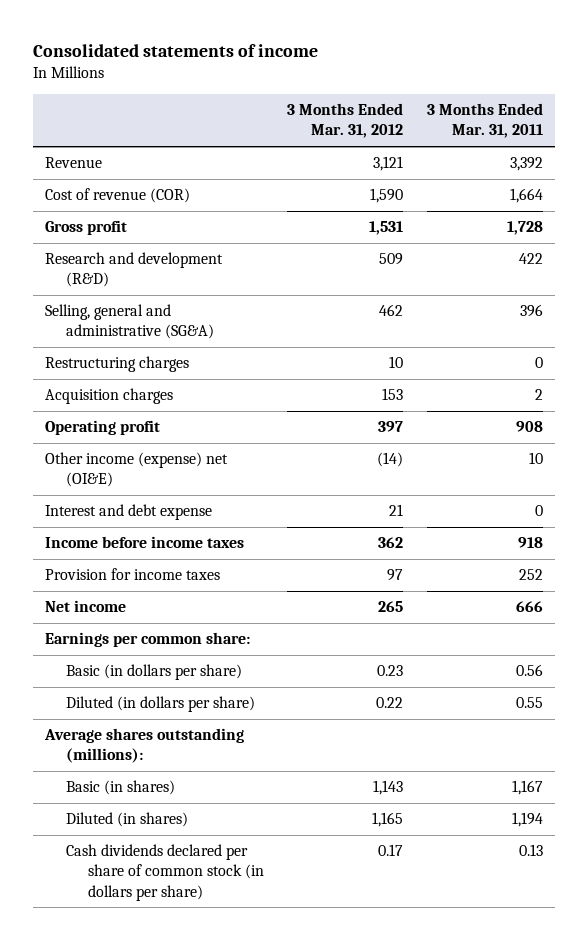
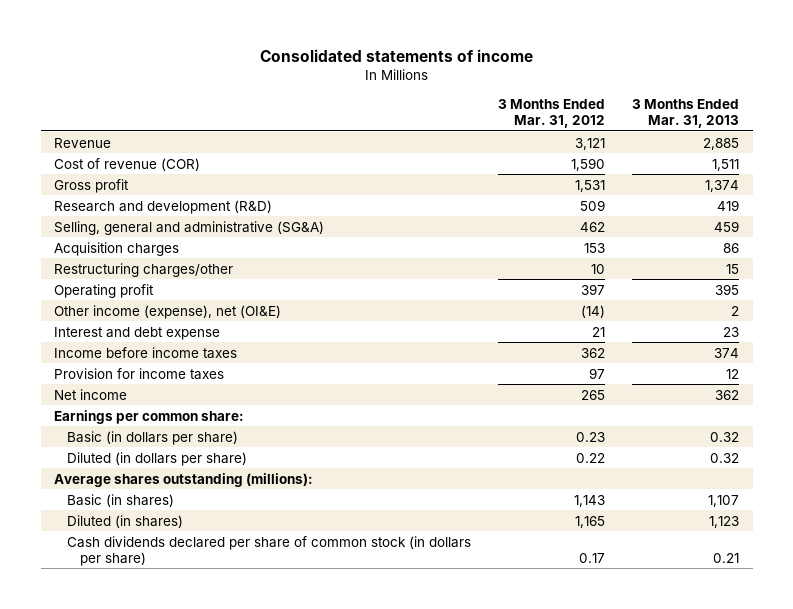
[426,103,543,139] 3 Months Ended Mar. 31, 2011 -> none
none -> [632,98,740,129] 3 Months Ended Mar. 31, 2013
[44,356,189,373] Restructuring charges -> none
none -> [54,262,234,277] Restructuring charges/other
[44,452,228,488] Other income (expense) net (OI&E) -> [54,304,282,319] Other income (expense), net (OI&E)

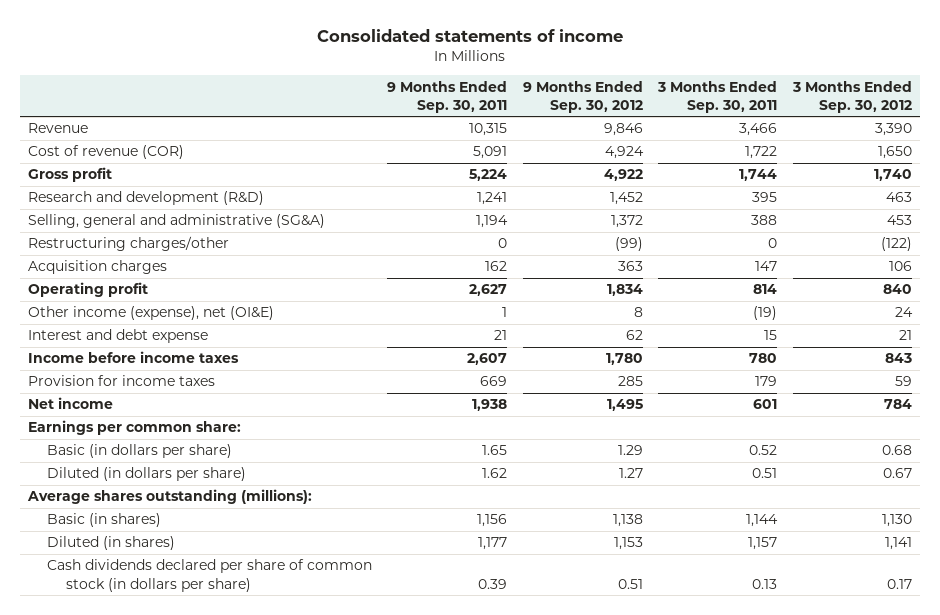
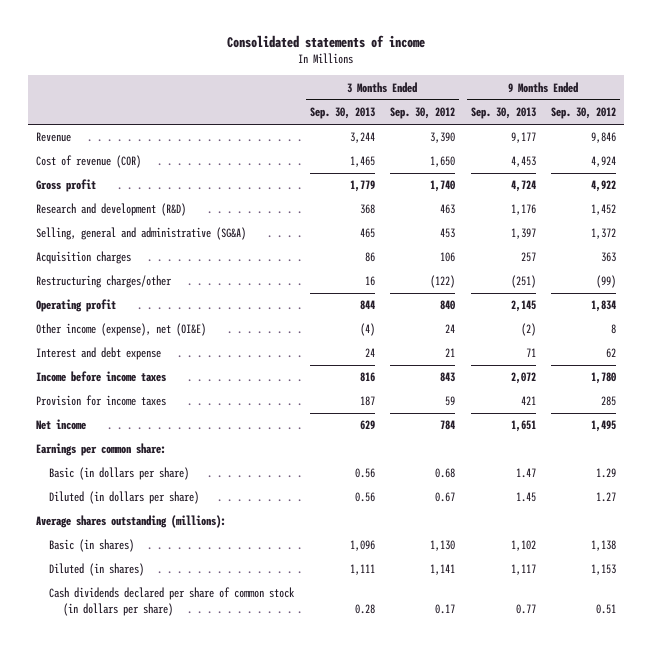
[387,80,508,113] 9 Months Ended Sep. 30, 2011 -> none
[657,80,778,113] 3 Months Ended Sep. 30, 2011 -> none
none -> [309,107,375,120] Sep. 30, 2013
none -> [470,107,536,120] Sep. 30, 2013
[27,236,229,252] Restructuring charges/other -> [35,275,172,289] Restructuring charges/other

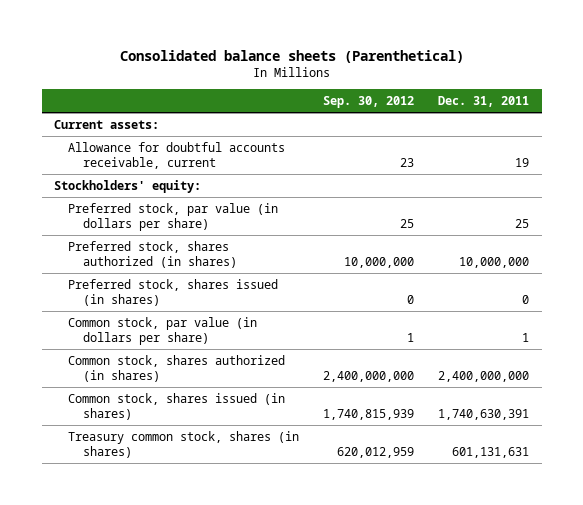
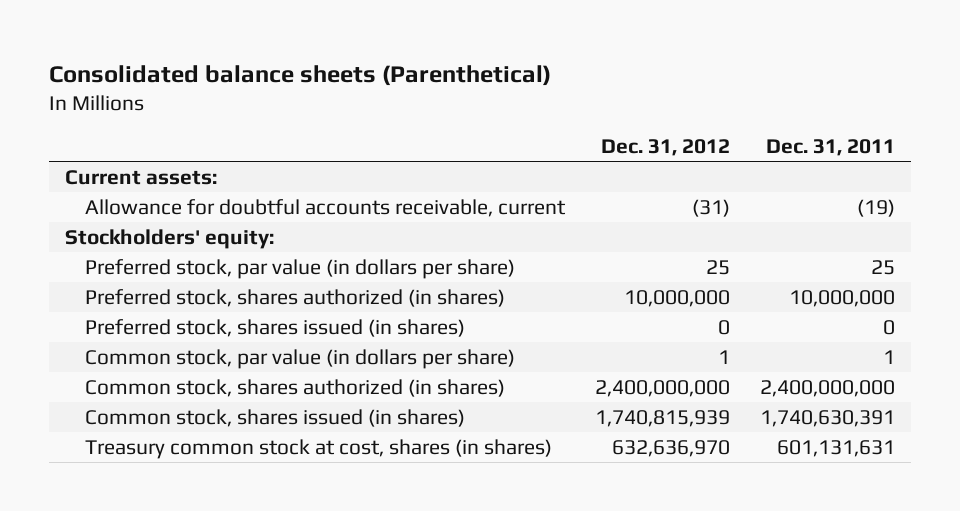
[323,96,415,109] Sep. 30, 2012 -> none
none -> [601,138,731,156] Dec. 31, 2012
[515,158,530,168] 19 -> [857,198,896,217] (19)
[68,430,300,459] Treasury common stock, shares (in shares) -> [84,438,552,459] Treasury common stock at cost, shares (in shares)

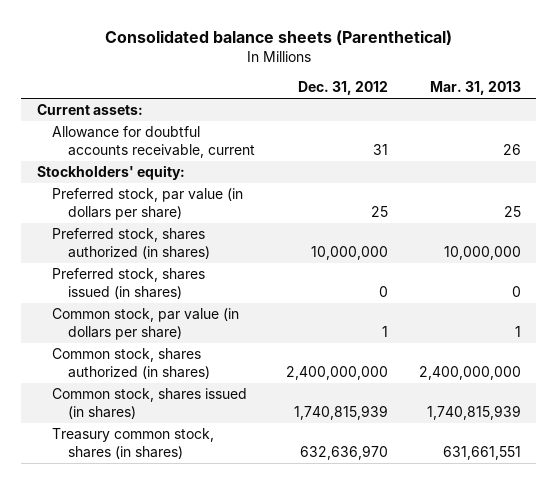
[766,138,896,156] Dec. 31, 2011 -> none
none -> [429,81,521,96] Mar. 31, 2013
[692,198,731,217] (31) -> [372,144,388,156] 31
[84,438,552,459] Treasury common stock at cost, shares (in shares) -> [52,428,215,460] Treasury common stock, shares (in shares)

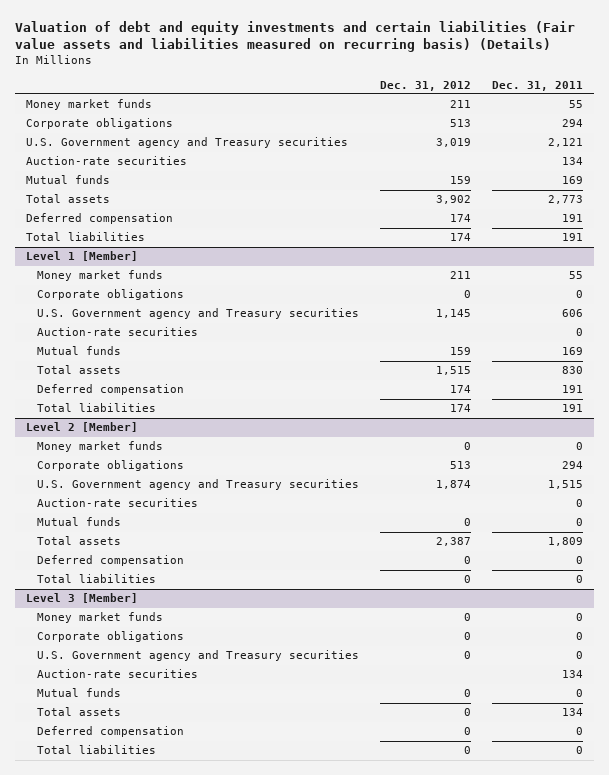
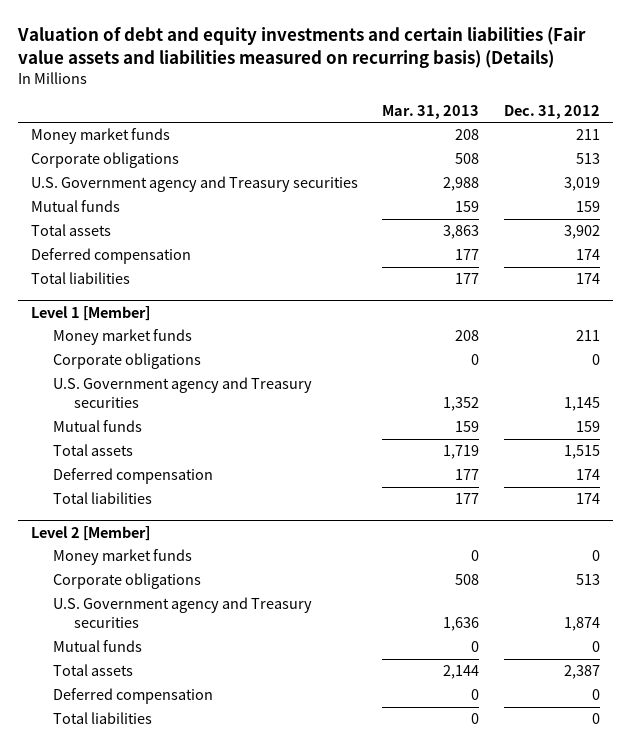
[492,80,584,91] Dec. 31, 2011 -> none
none -> [382,104,480,119] Mar. 31, 2013
[25,156,187,166] Auction-rate securities -> none
[37,327,199,337] Auction-rate securities -> none
[37,498,199,508] Auction-rate securities -> none
[25,593,138,604] Level 3 [Member] -> none
[37,612,164,624] Money market funds -> none
[37,631,185,643] Corporate obligations -> none
[37,650,360,662] U.S. Government agency and Treasury securities -> none
[37,669,199,679] Auction-rate securities -> none
[37,688,122,698] Mutual funds -> none
[37,707,122,717] Total assets -> none
[37,726,185,738] Deferred compensation -> none
[37,745,157,755] Total liabilities -> none

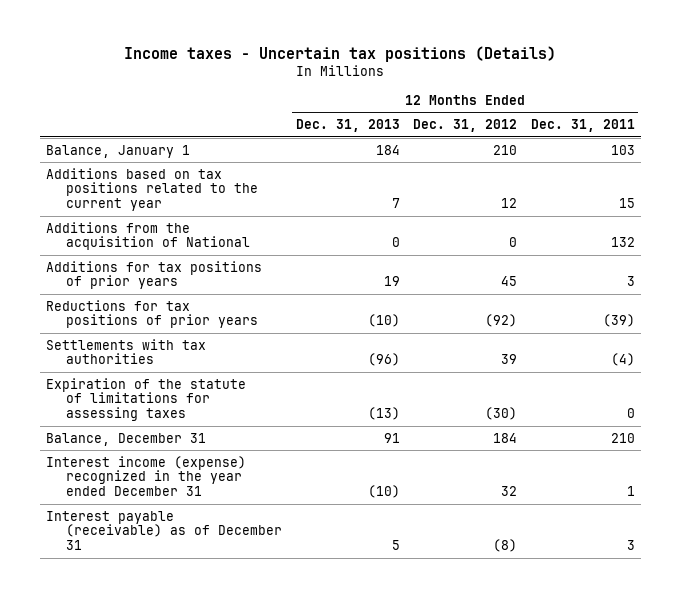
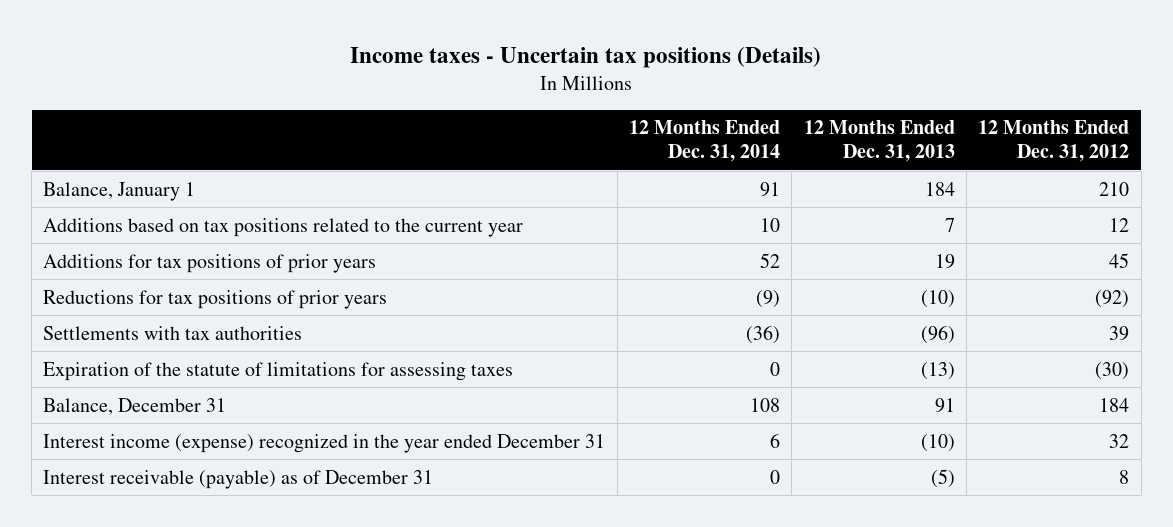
[530,119,635,133] Dec. 31, 2011 -> none
none -> [629,120,781,163] 12 Months Ended Dec. 31, 2014
[46,221,251,251] Additions from the acquisition of National -> none
[46,510,283,551] Interest payable (receivable) as of December 31 -> [43,469,434,489] Interest receivable (payable) as of December 31
[391,540,400,551] 5 -> [930,468,955,488] (5)
[493,539,518,553] (8) -> [1119,469,1130,484] 8

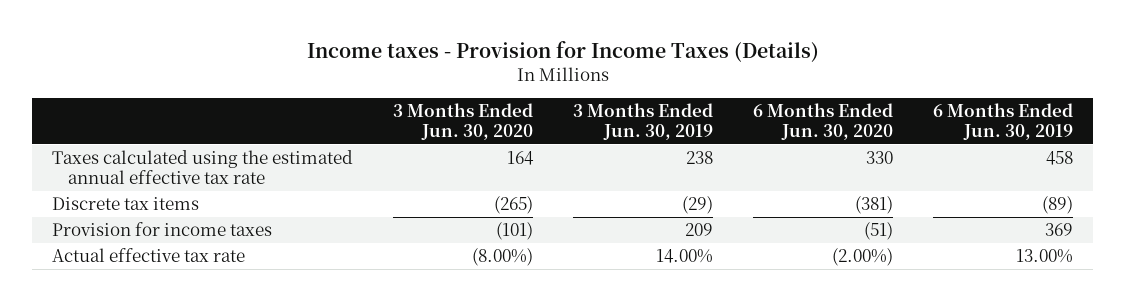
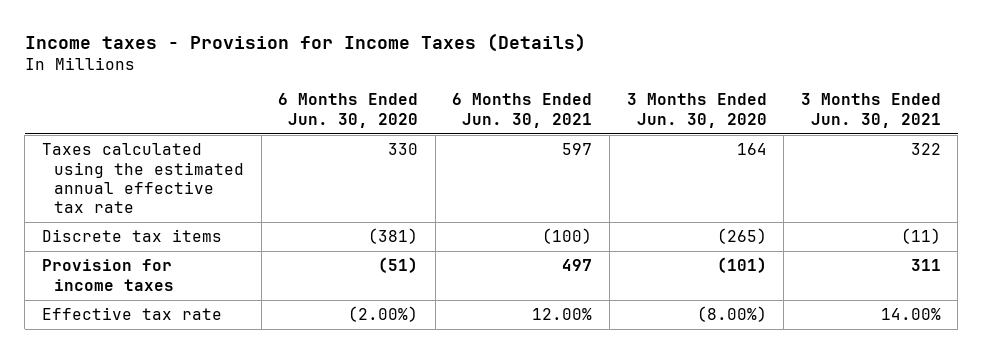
[573,103,714,140] 3 Months Ended Jun. 30, 2019 -> none
[933,103,1074,140] 6 Months Ended Jun. 30, 2019 -> none
none -> [452,93,593,128] 6 Months Ended Jun. 30, 2021
none -> [800,93,941,128] 3 Months Ended Jun. 30, 2021
[51,248,245,263] Actual effective tax rate -> [42,307,223,321] Effective tax rate

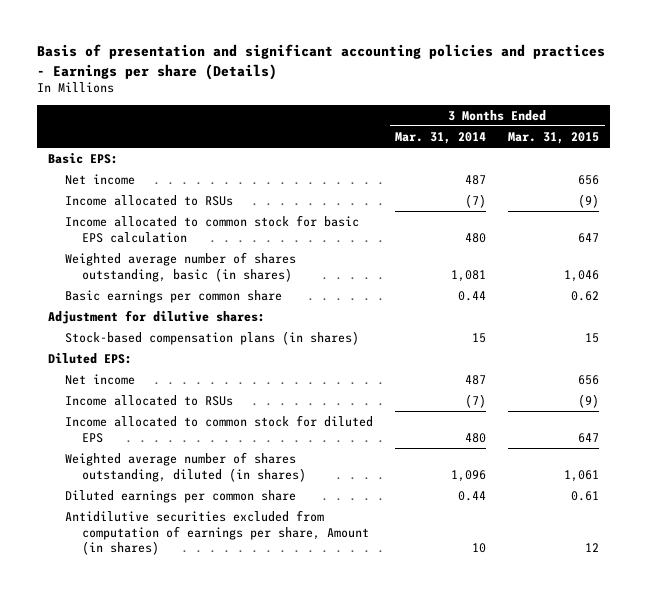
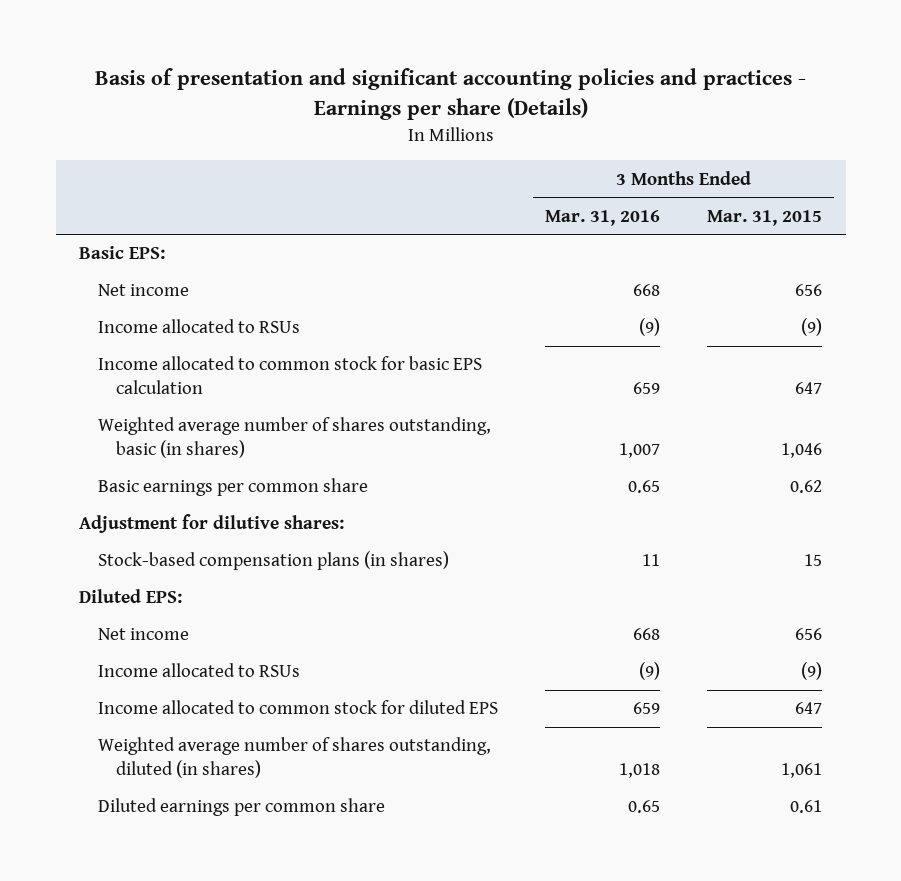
[395,131,487,144] Mar. 31, 2014 -> none
none -> [545,209,661,226] Mar. 31, 2016
[64,510,369,556] Antidilutive securities excluded from computation of earnings per share, Amount (in shares) -> none

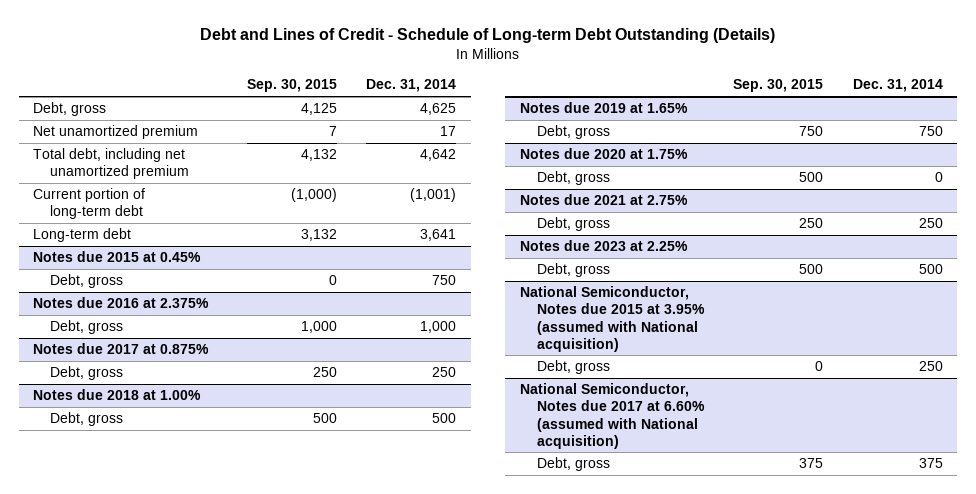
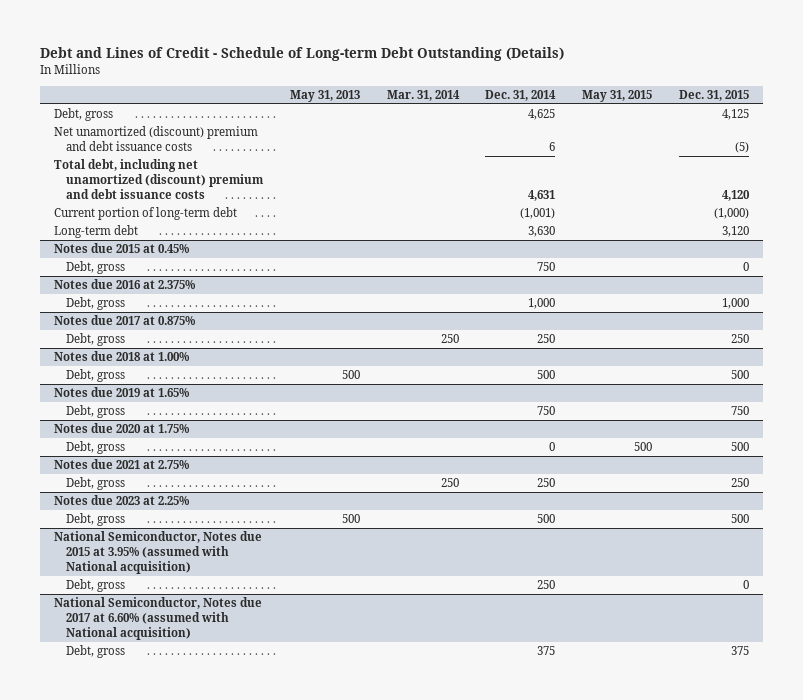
[246,79,337,93] Sep. 30, 2015 -> none
none -> [289,89,360,102] May 31, 2013
none -> [386,89,460,101] Mar. 31, 2014
none -> [582,89,653,102] May 31, 2015
none -> [679,89,750,101] Dec. 31, 2015
[33,125,199,140] Net unamortized premium -> [53,126,258,152] Net unamortized (discount) premium and debt issuance costs
[440,126,457,137] 17 -> [549,142,556,152] 6
[33,148,190,180] Total debt, including net unamortized premium -> [53,159,264,199] Total debt, including net unamortized (discount) premium and debt issuance costs
[420,149,457,162] 4,642 -> [528,189,556,201] 4,631
[420,229,457,242] 3,641 -> [528,226,556,238] 3,630

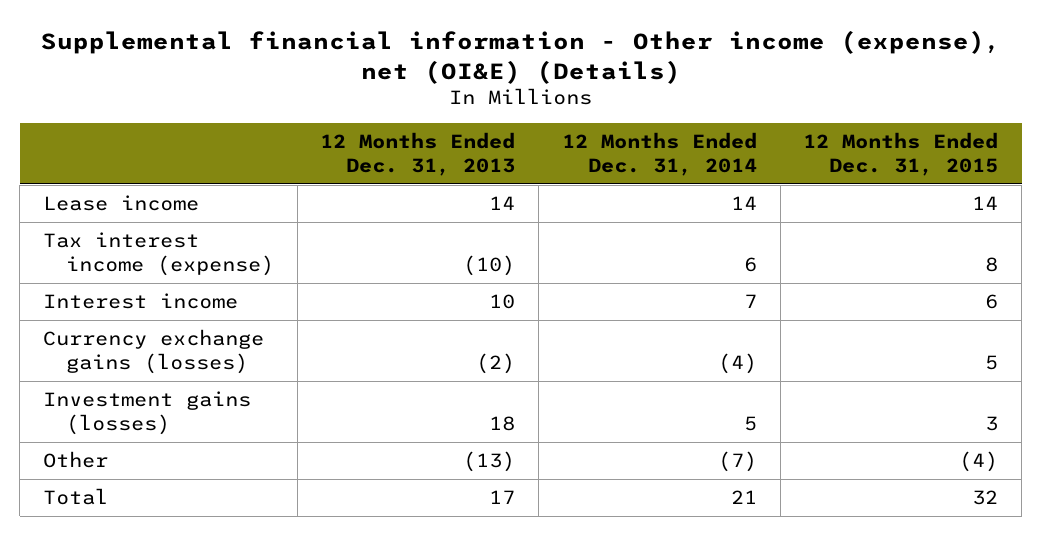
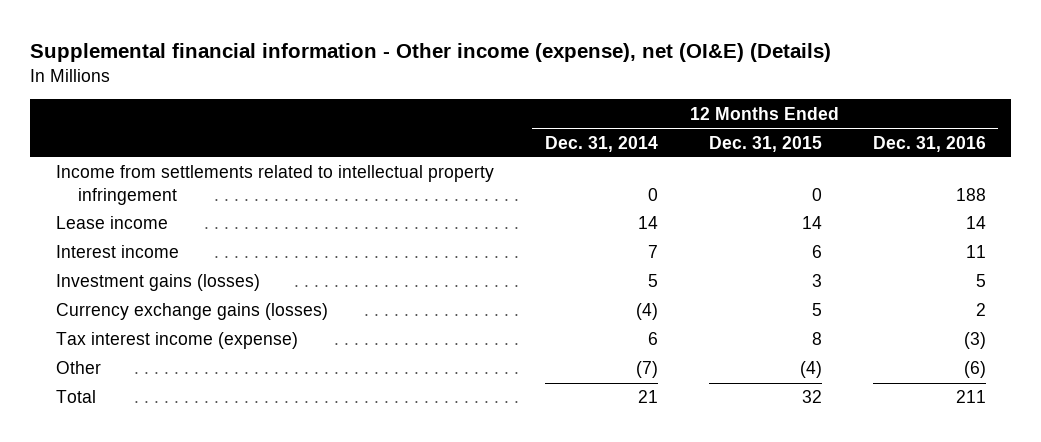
[320,132,516,176] 12 Months Ended Dec. 31, 2013 -> none
none -> [872,135,986,152] Dec. 31, 2016
none -> [55,165,494,206] Income from settlements related to intellectual property infringement
[42,329,264,374] Currency exchange gains (losses) -> [55,303,328,321] Currency exchange gains (losses)
[42,232,274,276] Tax interest income (expense) -> [55,332,298,350] Tax interest income (expense)

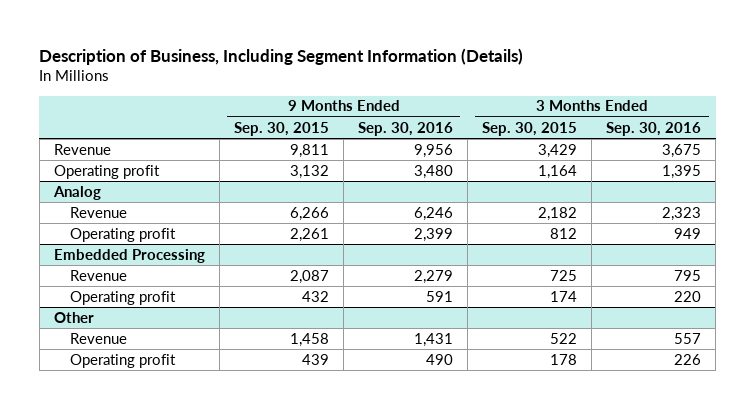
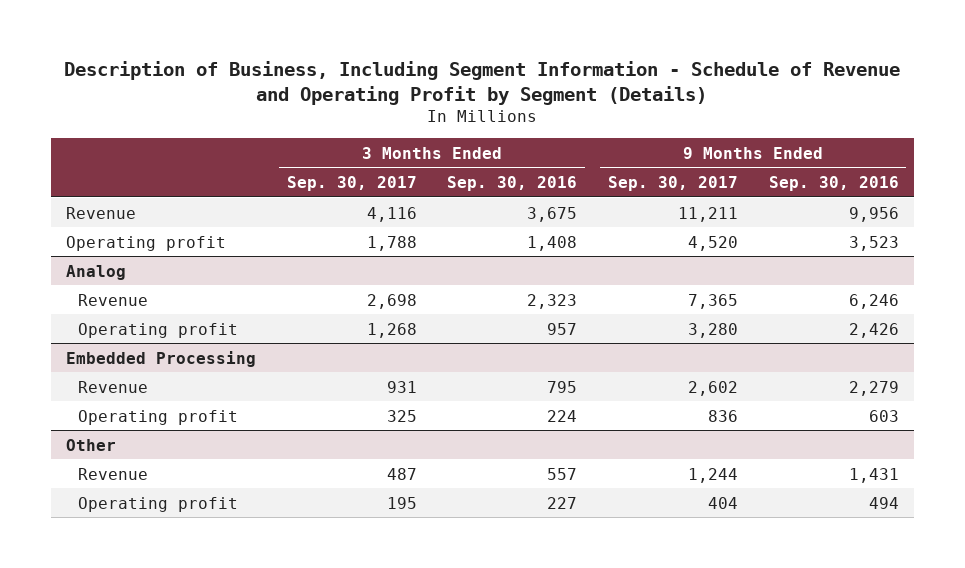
[39,47,524,65] Description of Business, Including Segment Information (Details) -> [64,60,901,105] Description of Business, Including Segment Information - Schedule of Revenue and Operating Profit by Segment (Details)
[233,121,329,136] Sep. 30, 2015 -> none
[482,121,578,136] Sep. 30, 2015 -> none
none -> [286,176,417,192] Sep. 30, 2017
none -> [608,176,739,192] Sep. 30, 2017
[414,164,454,179] 3,480 -> [848,235,899,251] 3,523
[662,164,702,179] 1,395 -> [527,235,578,251] 1,408
[414,227,454,242] 2,399 -> [848,322,899,338] 2,426
[674,227,702,239] 949 -> [547,322,578,335] 957
[426,290,454,302] 591 -> [868,409,899,422] 603
[674,290,702,302] 220 -> [547,409,578,422] 224
[426,353,454,365] 490 -> [868,496,899,509] 494
[674,353,702,365] 226 -> [547,496,578,509] 227

